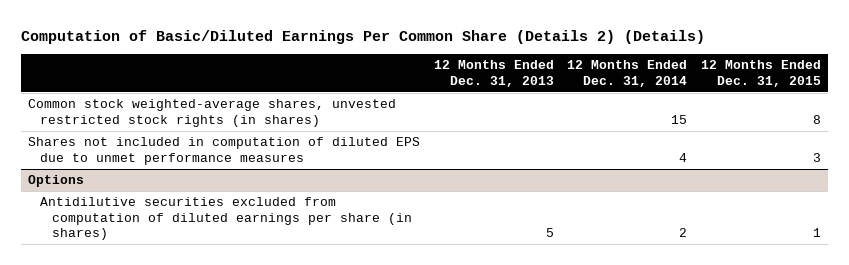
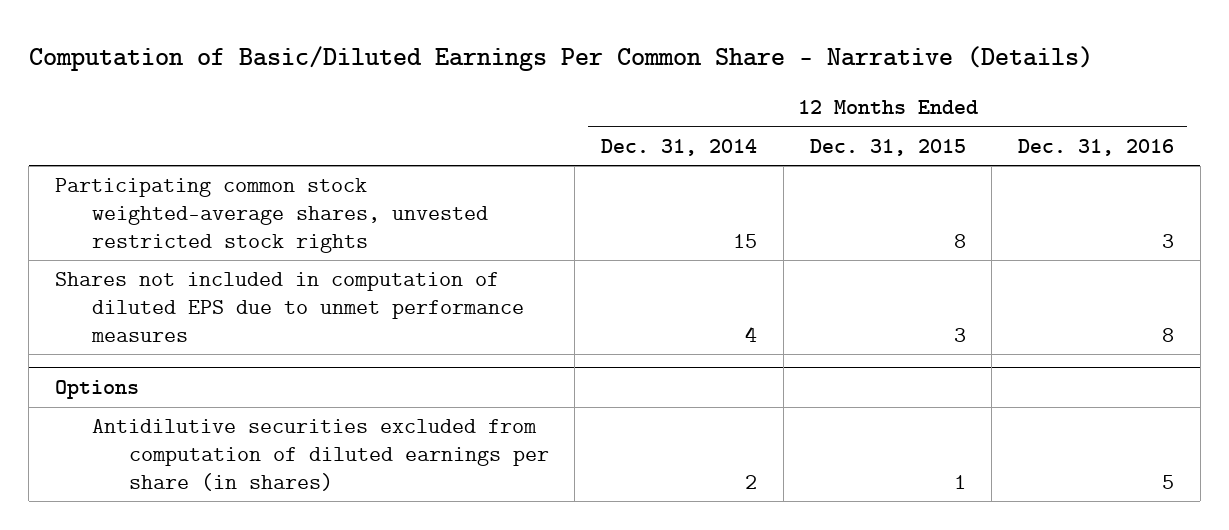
[20,29,705,44] Computation of Basic/Diluted Earnings Per Common Share (Details 2) (Details) -> [28,45,1093,71] Computation of Basic/Diluted Earnings Per Common Share - Narrative (Details)
[433,60,554,87] 12 Months Ended Dec. 31, 2013 -> none
none -> [1017,138,1174,156] Dec. 31, 2016
[27,99,396,127] Common stock weighted-average shares, unvested restricted stock rights (in shares) -> [54,178,488,253] Participating common stock weighted-average shares, unvested restricted stock rights

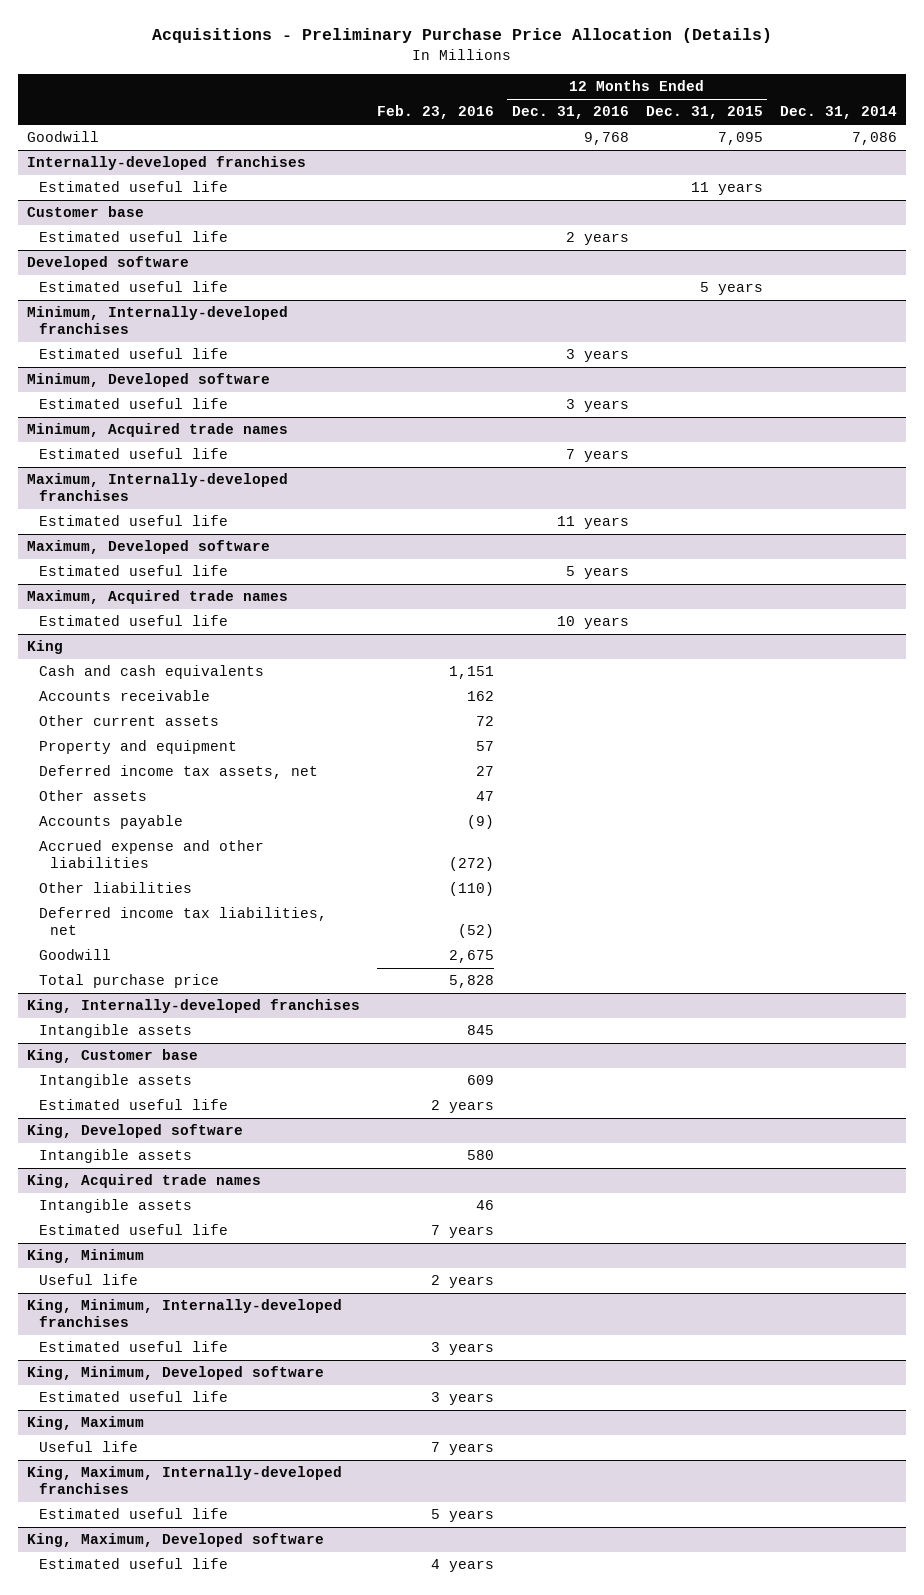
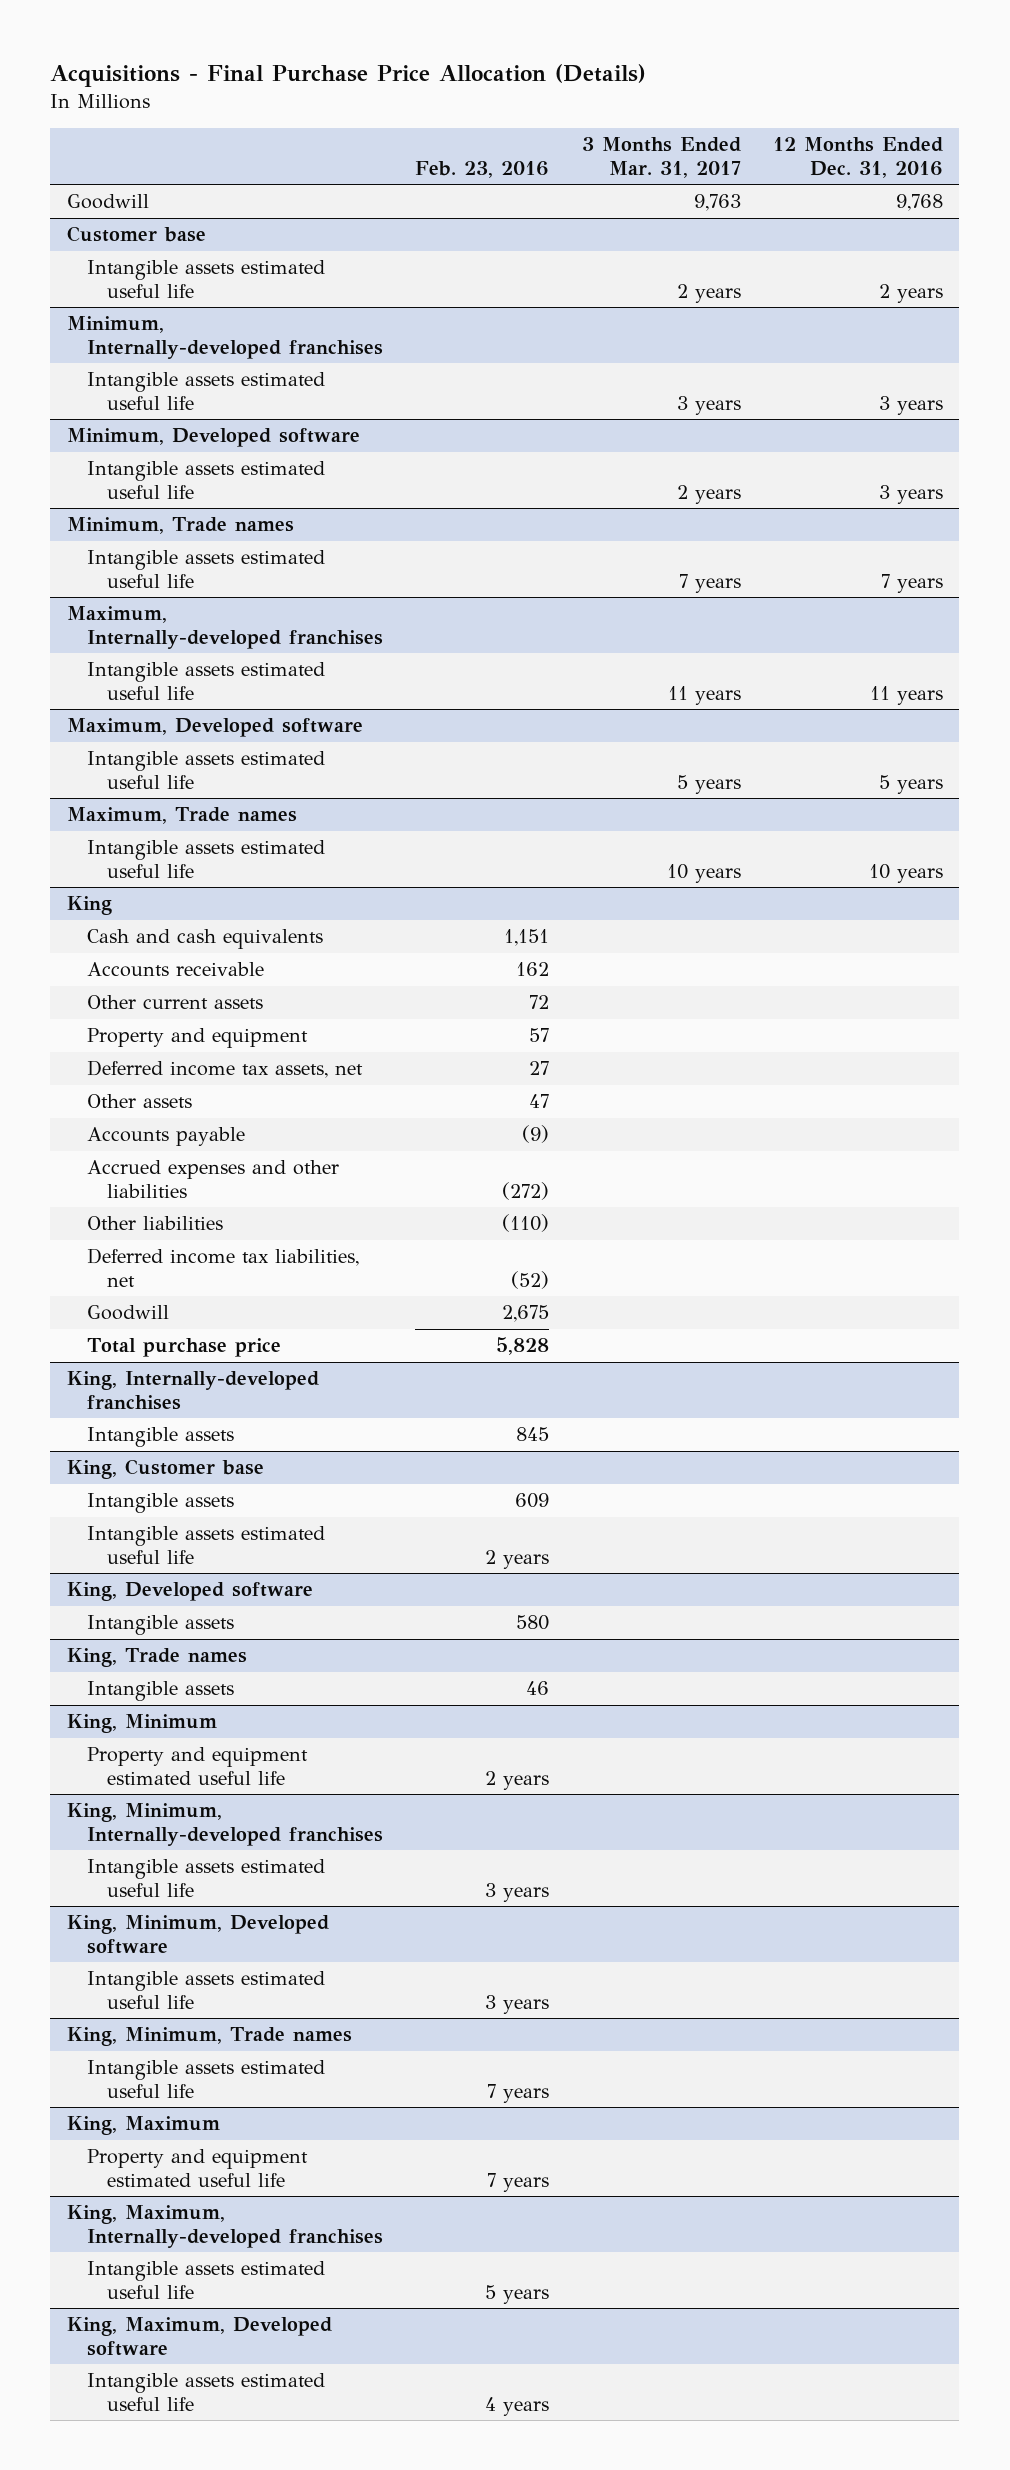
[152,28,773,44] Acquisitions - Preliminary Purchase Price Allocation (Details) -> [50,64,647,88] Acquisitions - Final Purchase Price Allocation (Details)
[645,106,763,120] Dec. 31, 2015 -> none
[780,106,898,120] Dec. 31, 2014 -> none
none -> [581,137,741,178] 3 Months Ended Mar. 31, 2017
[26,156,306,171] Internally-developed franchises -> none
[38,181,228,193] Estimated useful life -> none
[26,256,189,271] Developed software -> none
[38,281,228,293] Estimated useful life -> none
[38,231,228,243] Estimated useful life -> [86,260,325,298] Intangible assets estimated useful life
[38,348,228,360] Estimated useful life -> [86,372,325,410] Intangible assets estimated useful life
[38,398,228,410] Estimated useful life -> [86,461,325,499] Intangible assets estimated useful life
[26,423,288,438] Minimum, Acquired trade names -> [66,517,294,535] Minimum, Trade names
[38,448,228,460] Estimated useful life -> [86,550,325,588] Intangible assets estimated useful life
[38,515,228,527] Estimated useful life -> [86,662,325,700] Intangible assets estimated useful life
[38,565,228,577] Estimated useful life -> [86,751,325,789] Intangible assets estimated useful life
[26,590,288,605] Maximum, Acquired trade names -> [66,807,297,825] Maximum, Trade names
[38,615,228,627] Estimated useful life -> [86,840,325,878] Intangible assets estimated useful life
[38,840,264,869] Accrued expense and other liabilities -> [86,1160,339,1198] Accrued expenses and other liabilities
[38,1099,228,1111] Estimated useful life -> [86,1526,325,1564] Intangible assets estimated useful life
[26,1174,261,1189] King, Acquired trade names -> [66,1648,247,1668] King, Trade names
[38,1224,228,1236] Estimated useful life -> none
[38,1274,138,1286] Useful life -> [86,1747,308,1785] Property and equipment estimated useful life
[38,1341,228,1353] Estimated useful life -> [86,1859,325,1897] Intangible assets estimated useful life
[38,1391,228,1403] Estimated useful life -> [86,1971,325,2009] Intangible assets estimated useful life
none -> [66,2027,352,2047] King, Minimum, Trade names
none -> [86,2060,325,2098] Intangible assets estimated useful life
[38,1441,138,1453] Useful life -> [86,2149,308,2187] Property and equipment estimated useful life
[38,1508,228,1520] Estimated useful life -> [86,2261,325,2299] Intangible assets estimated useful life
[38,1558,228,1570] Estimated useful life -> [86,2373,325,2411] Intangible assets estimated useful life

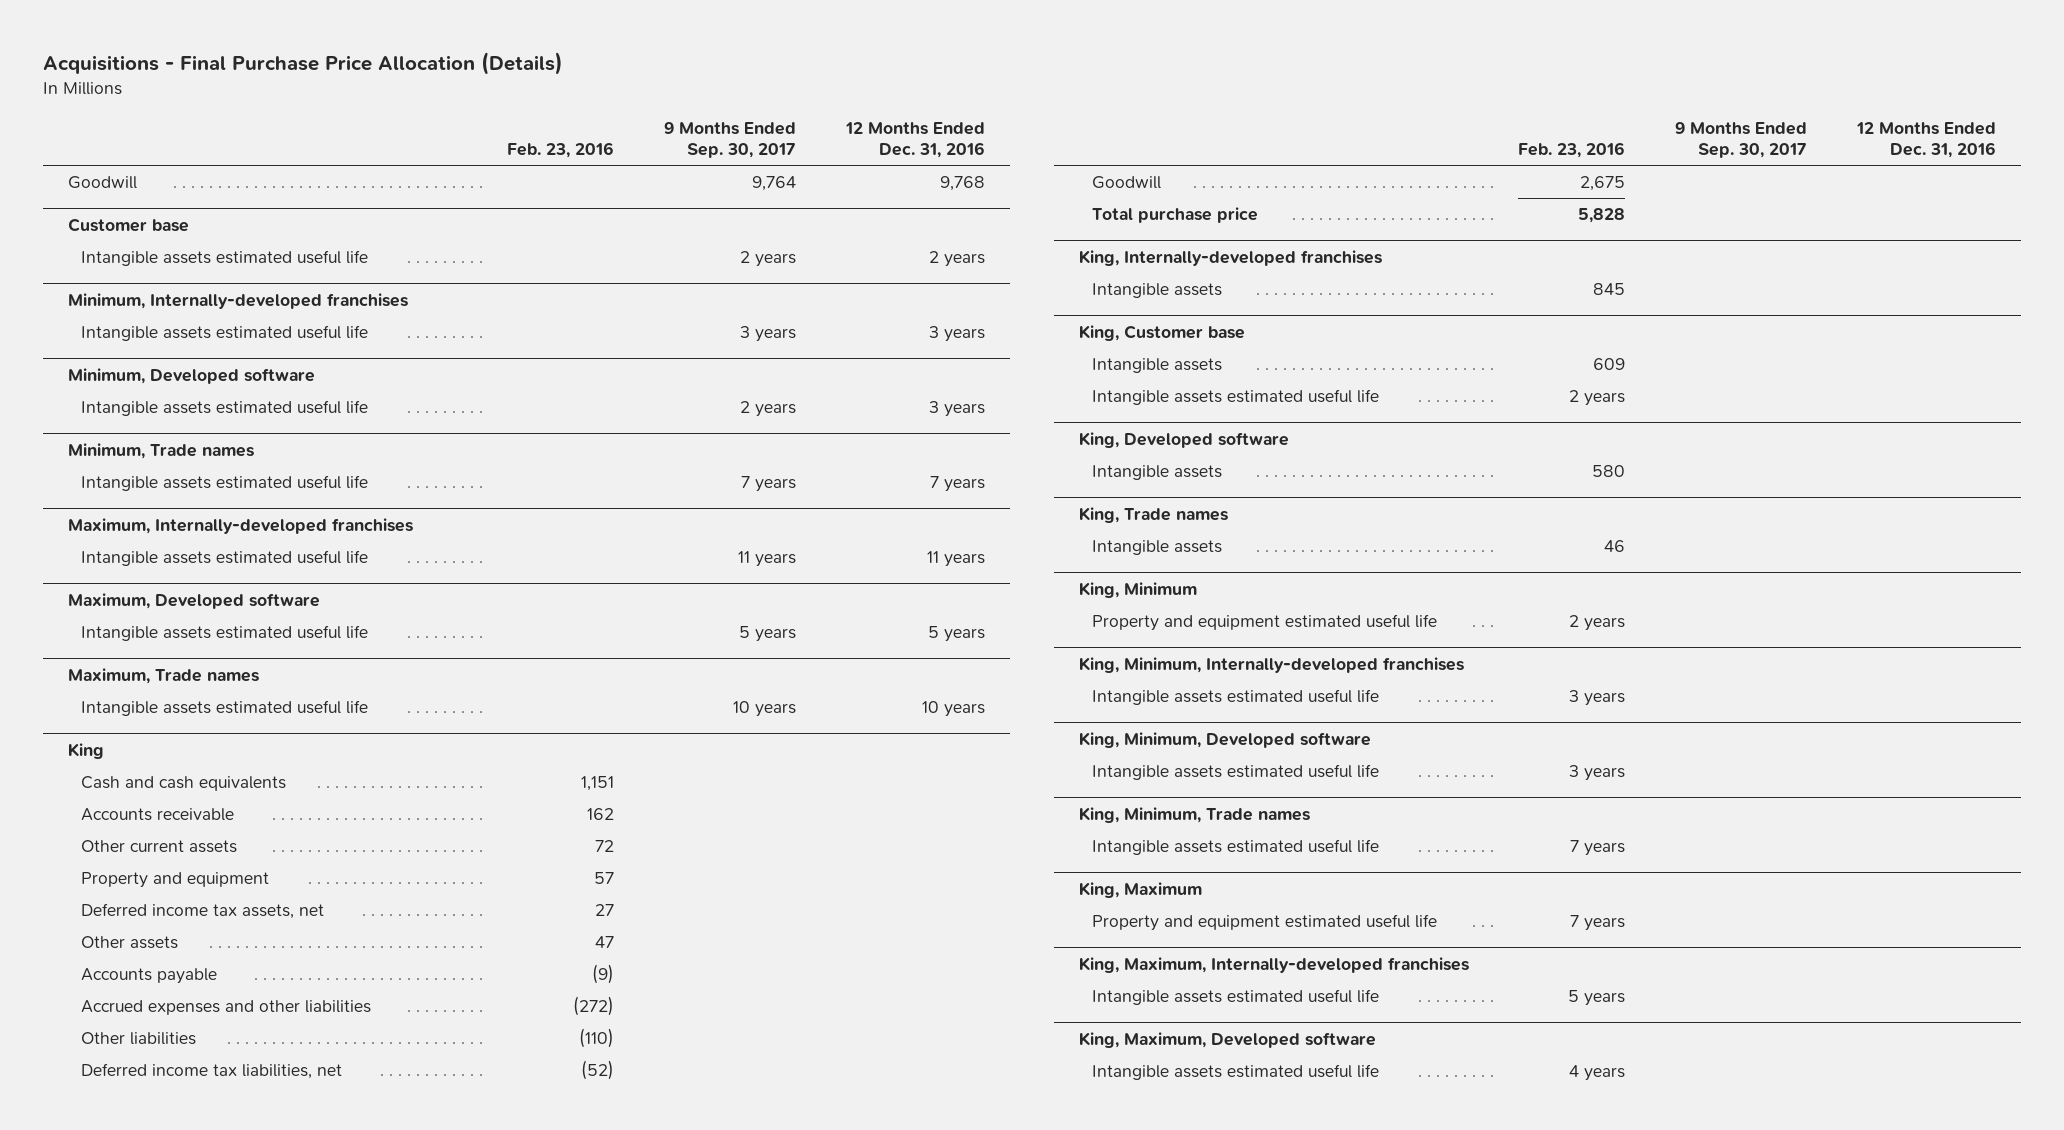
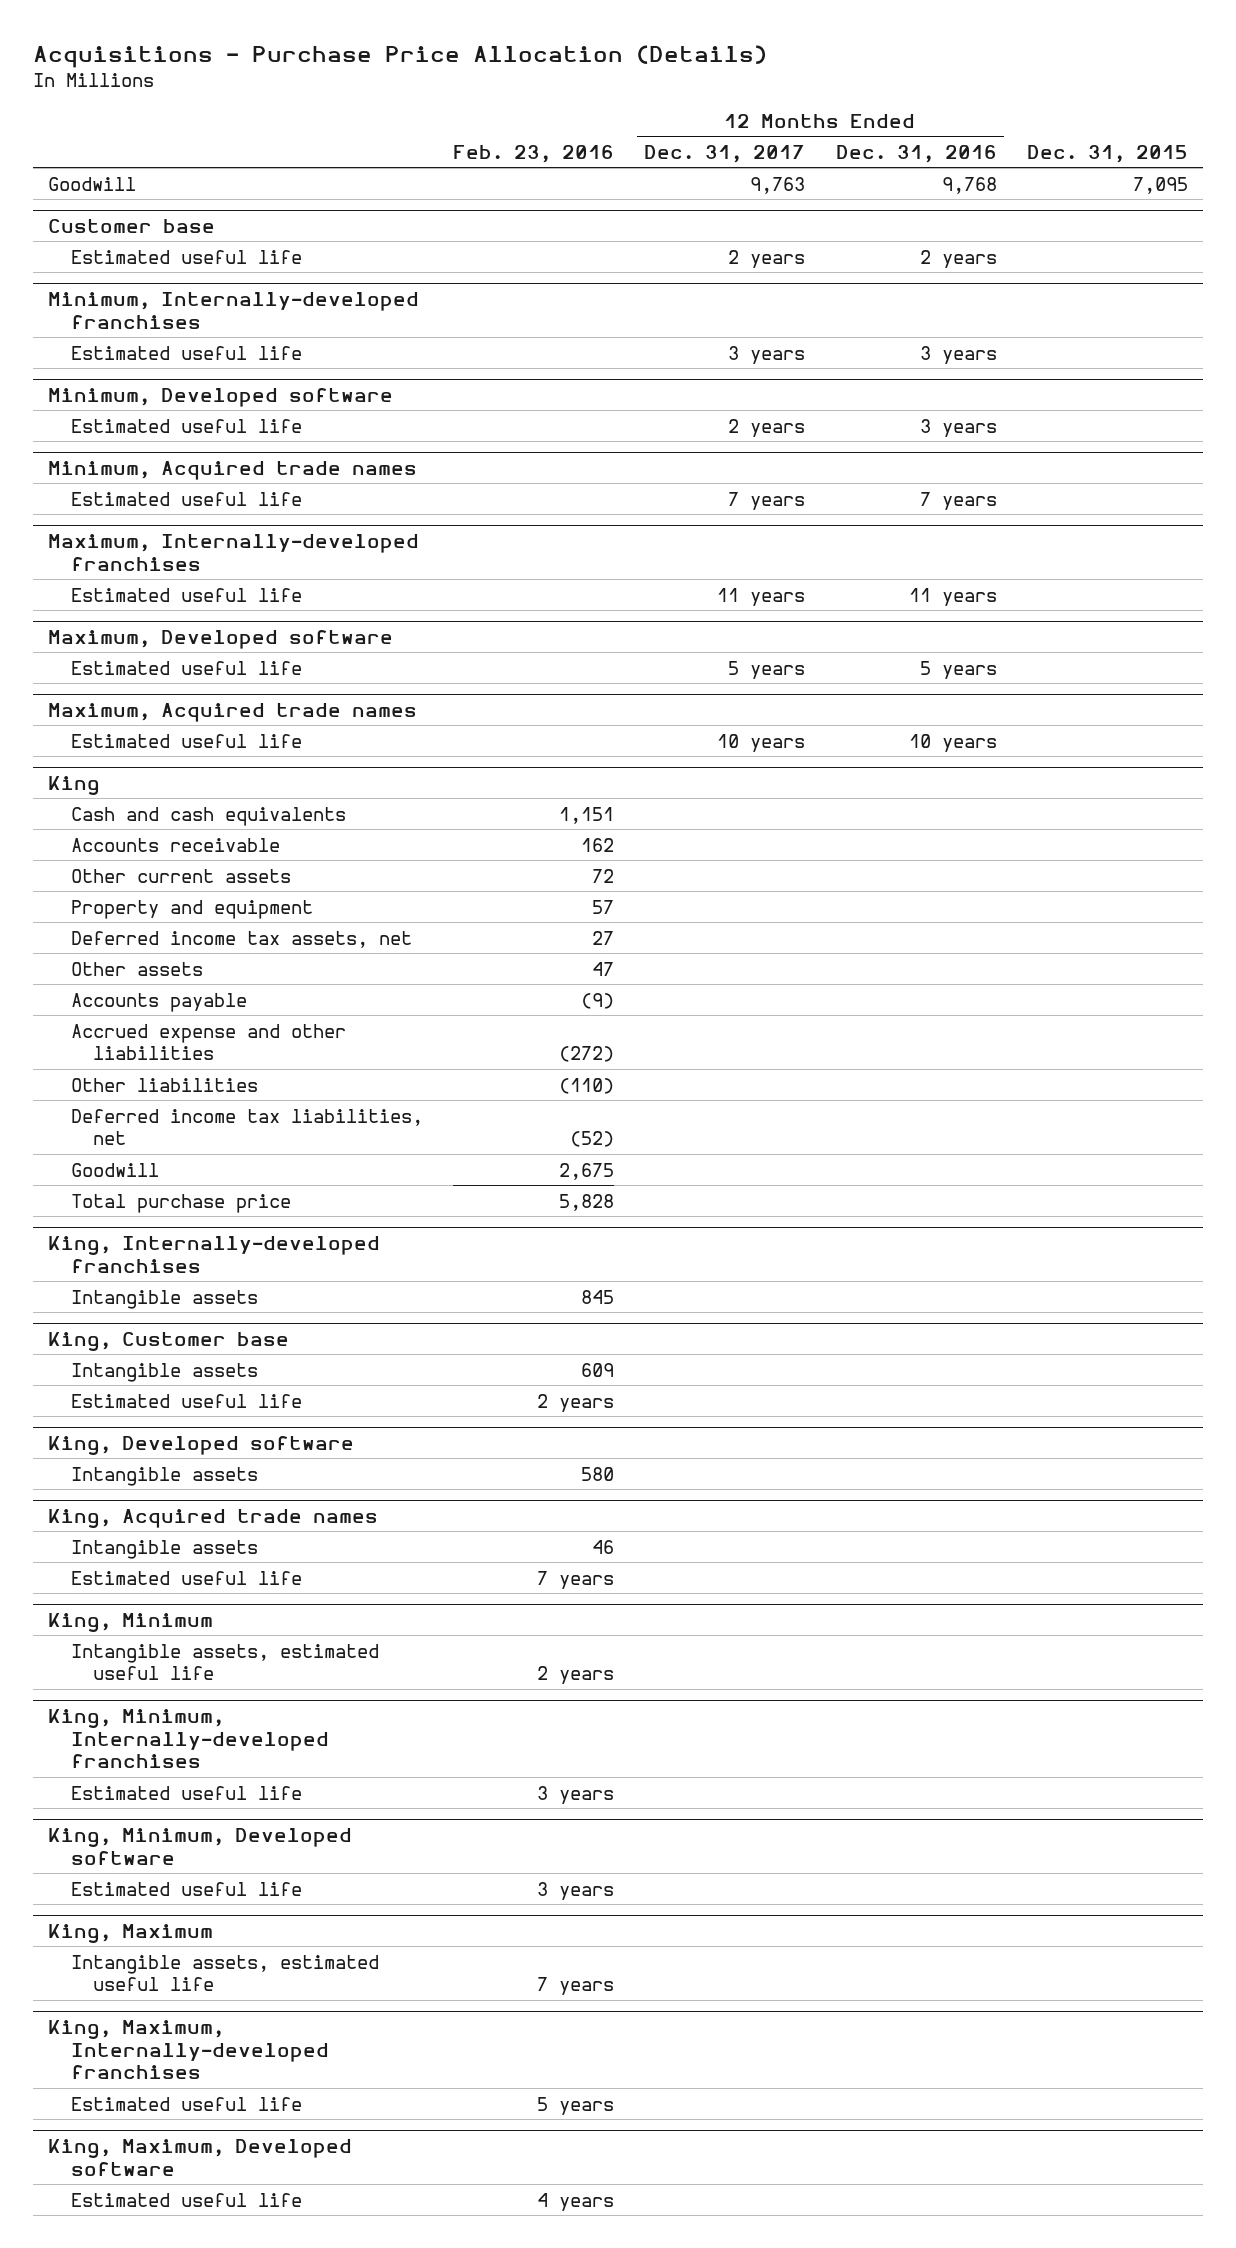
[42,52,563,76] Acquisitions - Final Purchase Price Allocation (Details) -> [33,44,768,68] Acquisitions - Purchase Price Allocation (Details)
[664,121,797,159] 9 Months Ended Sep. 30, 2017 -> none
none -> [644,144,806,163] Dec. 31, 2017
none -> [1026,144,1188,163] Dec. 31, 2015
[80,249,368,266] Intangible assets estimated useful life -> [70,249,302,264] Estimated useful life
[80,324,368,341] Intangible assets estimated useful life -> [70,345,302,360] Estimated useful life
[80,399,368,416] Intangible assets estimated useful life -> [70,418,302,433] Estimated useful life
[67,442,254,459] Minimum, Trade names -> [48,460,418,480] Minimum, Acquired trade names
[80,474,368,491] Intangible assets estimated useful life -> [70,491,302,506] Estimated useful life
[80,549,368,566] Intangible assets estimated useful life -> [70,587,302,602] Estimated useful life
[80,624,368,641] Intangible assets estimated useful life -> [70,660,302,675] Estimated useful life
[67,667,259,684] Maximum, Trade names -> [48,702,418,722] Maximum, Acquired trade names
[80,699,368,716] Intangible assets estimated useful life -> [70,733,302,748] Estimated useful life
[80,999,371,1015] Accrued expenses and other liabilities -> [70,1023,346,1061] Accrued expense and other liabilities
[1091,388,1379,405] Intangible assets estimated useful life -> [70,1393,302,1408] Estimated useful life
[1078,506,1228,523] King, Trade names -> [48,1508,379,1528] King, Acquired trade names
none -> [70,1570,302,1585] Estimated useful life
[1091,613,1437,631] Property and equipment estimated useful life -> [70,1643,379,1681] Intangible assets, estimated useful life
[1091,688,1379,705] Intangible assets estimated useful life -> [70,1785,302,1800] Estimated useful life
[1078,806,1310,823] King, Minimum, Trade names -> none
[1091,838,1379,855] Intangible assets estimated useful life -> none
[1091,763,1379,780] Intangible assets estimated useful life -> [70,1881,302,1896] Estimated useful life
[1091,913,1437,931] Property and equipment estimated useful life -> [70,1954,379,1992] Intangible assets, estimated useful life
[1091,988,1379,1005] Intangible assets estimated useful life -> [70,2096,302,2111] Estimated useful life
[1091,1063,1379,1080] Intangible assets estimated useful life -> [70,2192,302,2207] Estimated useful life

